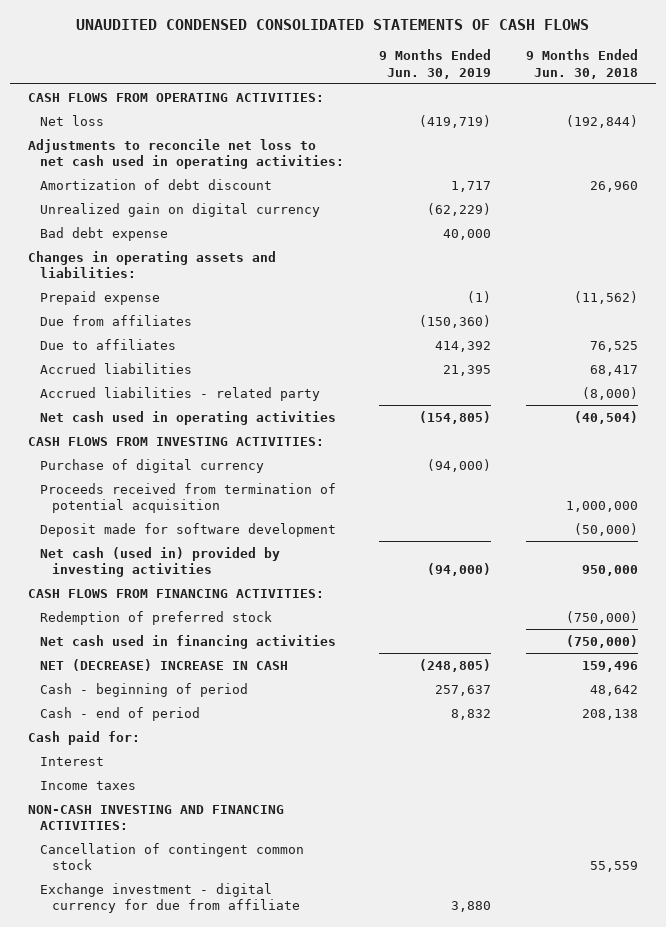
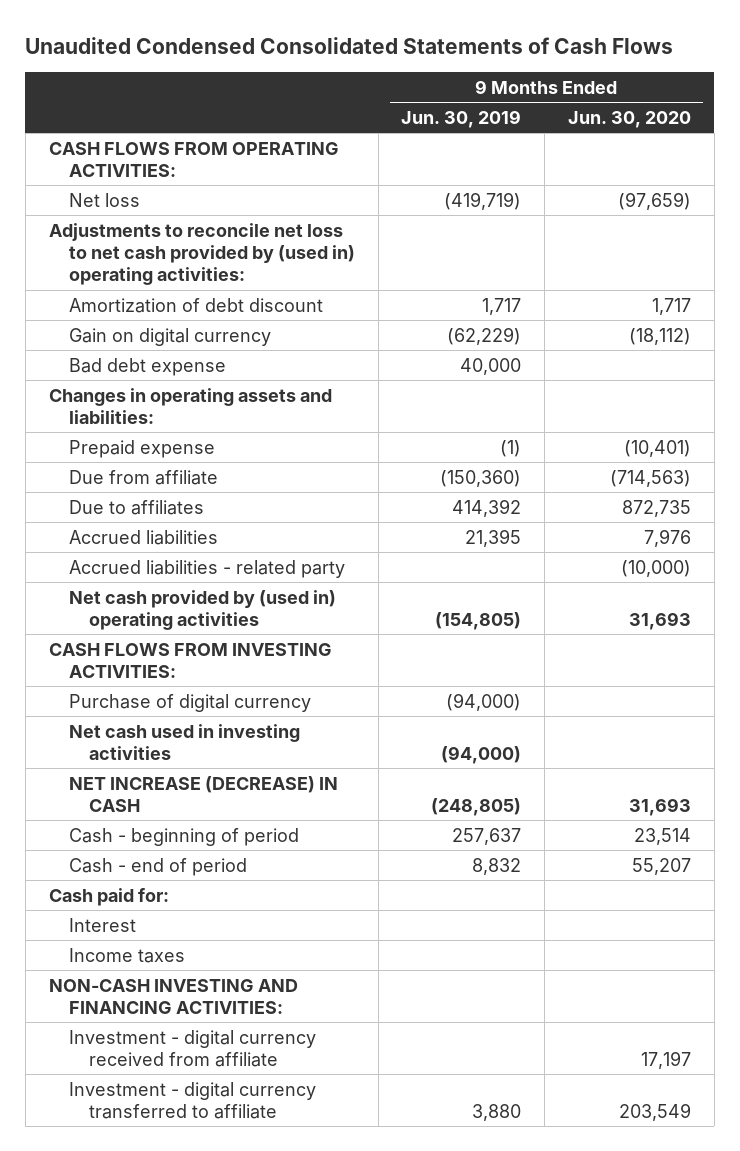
[75,19,589,31] UNAUDITED CONDENSED CONSOLIDATED STATEMENTS OF CASH FLOWS -> [25,36,674,54] Unaudited Condensed Consolidated Statements of Cash Flows
[525,48,638,79] 9 Months Ended Jun. 30, 2018 -> none
none -> [567,110,691,128] Jun. 30, 2020
[27,138,344,170] Adjustments to reconcile net loss to net cash used in operating activities: -> [48,222,355,286] Adjustments to reconcile net loss to net cash provided by (used in) operating activities:
[39,202,320,217] Unrealized gain on digital currency -> [68,327,271,346] Gain on digital currency
[39,314,192,326] Due from affiliates -> [68,469,218,485] Due from affiliate
[39,410,336,425] Net cash used in operating activities -> [68,589,336,630] Net cash provided by (used in) operating activities
[39,482,336,514] Proceeds received from termination of potential acquisition -> none
[39,522,336,537] Deposit made for software development -> none
[27,588,324,598] CASH FLOWS FROM FINANCING ACTIVITIES: -> none
[39,610,272,625] Redemption of preferred stock -> none
[39,634,336,649] Net cash used in financing activities -> none
[39,546,280,578] Net cash (used in) provided by investing activities -> [68,723,300,760] Net cash used in investing activities
[39,658,288,671] NET (DECREASE) INCREASE IN CASH -> [68,775,338,812] NET INCREASE (DECREASE) IN CASH
[39,842,304,871] Cancellation of contingent common stock -> none
none -> [68,1029,316,1067] Investment - digital currency received from affiliate
[39,882,300,914] Exchange investment - digital currency for due from affiliate -> [68,1081,316,1119] Investment - digital currency transferred to affiliate

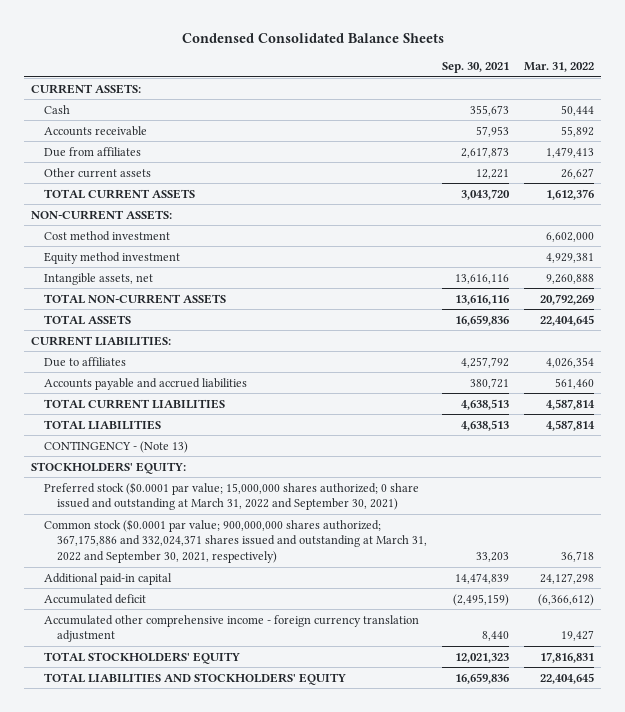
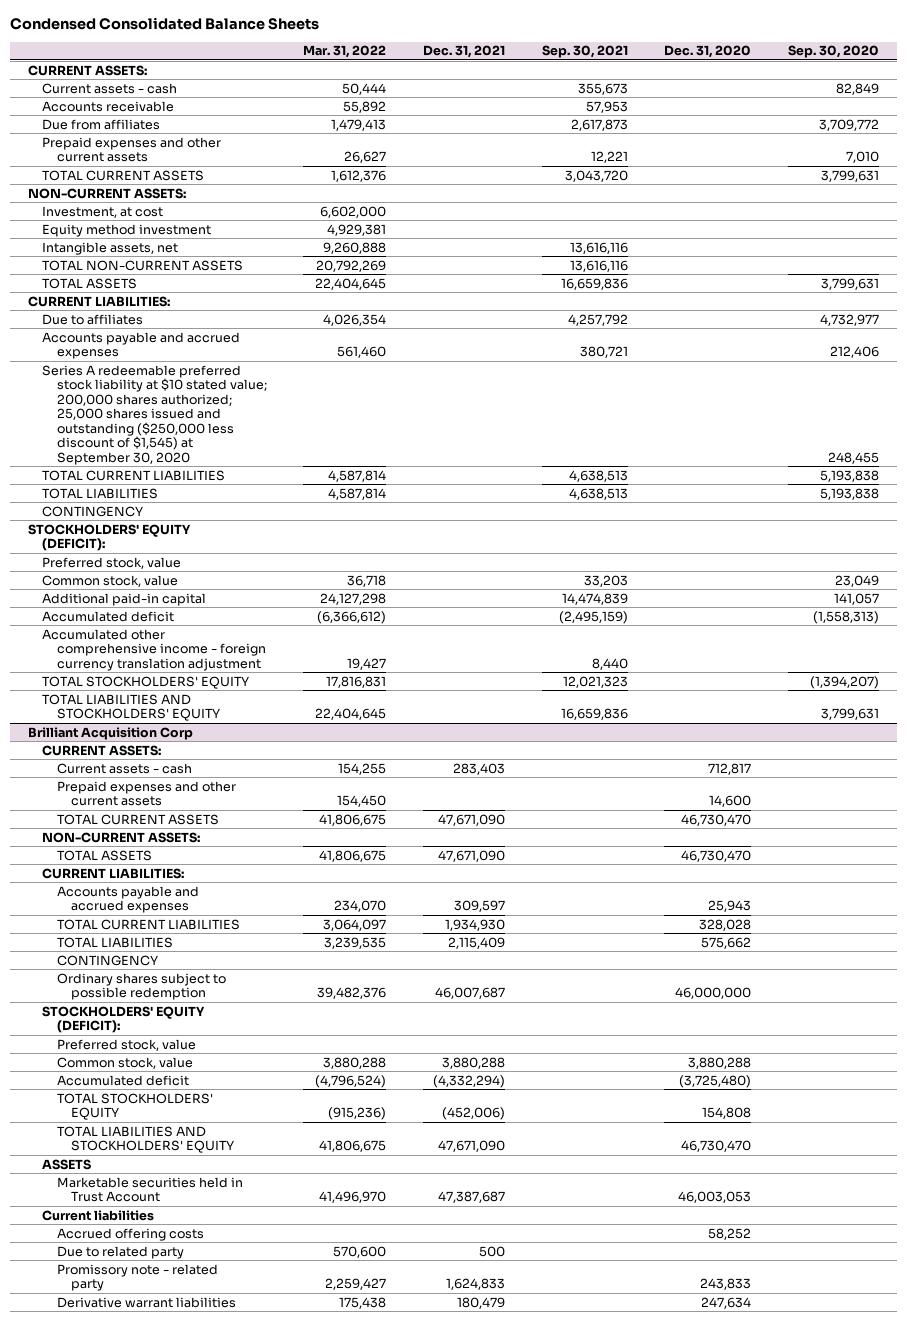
none -> [422,45,505,59] Dec. 31, 2021
none -> [664,45,752,59] Dec. 31, 2020
none -> [788,45,880,59] Sep. 30, 2020
[44,104,71,114] Cash -> [42,82,178,94] Current assets - cash
[44,167,152,178] Other current assets -> [42,136,222,163] Prepaid expenses and other current assets
[44,230,171,241] Cost method investment -> [42,205,164,218] Investment, at cost
[44,377,248,390] Accounts payable and accrued liabilities -> [42,331,241,360] Accounts payable and accrued expenses
none -> [42,364,267,465] Series A redeemable preferred stock liability at $10 stated value; 200,000 shares authorized; 25,000 shares issued and outstanding ($250,000 less discount of $1,545) at September 30, 2020
[44,440,189,453] CONTINGENCY - (Note 13) -> [42,505,144,517] CONTINGENCY
[31,461,187,474] STOCKHOLDERS' EQUITY: -> [28,523,192,552] STOCKHOLDERS' EQUITY (DEFICIT):
[44,481,420,511] Preferred stock ($0.0001 par value; 15,000,000 shares authorized; 0 share issued and outstanding at March 31, 2022 and September 30, 2021) -> [42,556,182,569] Preferred stock, value
[44,518,428,564] Common stock ($0.0001 par value; 900,000,000 shares authorized; 367,175,886 and 332,024,371 shares issued and outstanding at March 31, 2022 and September 30, 2021, respectively) -> [42,574,179,587] Common stock, value
none -> [28,726,194,740] Brilliant Acquisition Corp
none -> [42,744,162,756] CURRENT ASSETS:
none -> [56,762,192,774] Current assets - cash
none -> [56,780,236,807] Prepaid expenses and other current assets
none -> [56,813,219,825] TOTAL CURRENT ASSETS
none -> [42,831,201,843] NON-CURRENT ASSETS:
none -> [56,849,152,861] TOTAL ASSETS
none -> [42,867,185,879] CURRENT LIABILITIES:
none -> [56,885,199,914] Accounts payable and accrued expenses
none -> [56,918,240,930] TOTAL CURRENT LIABILITIES
none -> [56,936,173,948] TOTAL LIABILITIES
none -> [56,954,158,966] CONTINGENCY
none -> [56,972,226,1001] Ordinary shares subject to possible redemption
none -> [42,1005,206,1034] STOCKHOLDERS' EQUITY (DEFICIT):
none -> [56,1038,196,1051] Preferred stock, value
none -> [56,1056,193,1069] Common stock, value
none -> [56,1074,189,1086] Accumulated deficit
none -> [56,1092,213,1121] TOTAL STOCKHOLDERS' EQUITY
none -> [56,1125,234,1154] TOTAL LIABILITIES AND STOCKHOLDERS' EQUITY
none -> [42,1158,92,1170] ASSETS
none -> [56,1176,243,1203] Marketable securities held in Trust Account
none -> [42,1209,155,1221] Current liabilities
none -> [56,1227,204,1241] Accrued offering costs
none -> [56,1245,184,1259] Due to related party
none -> [56,1263,218,1292] Promissory note - related party
none -> [56,1296,236,1308] Derivative warrant liabilities

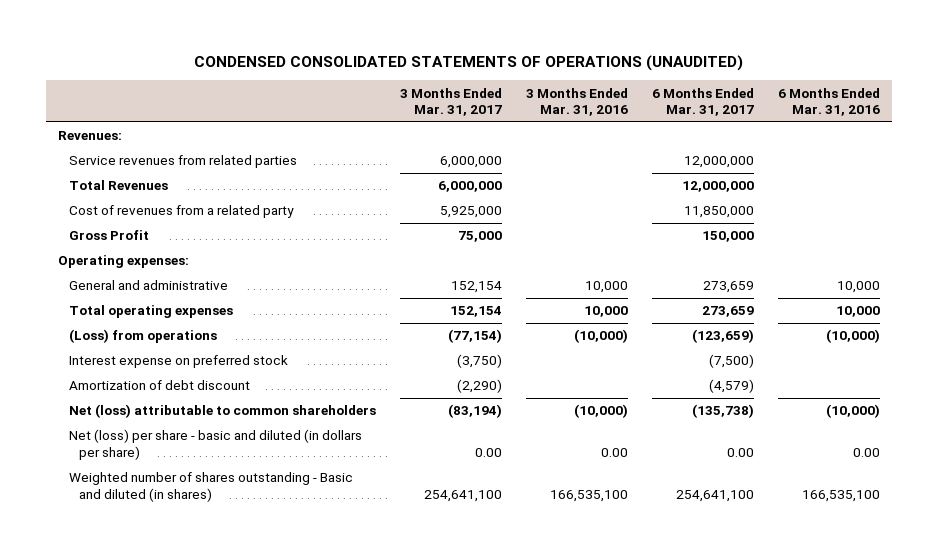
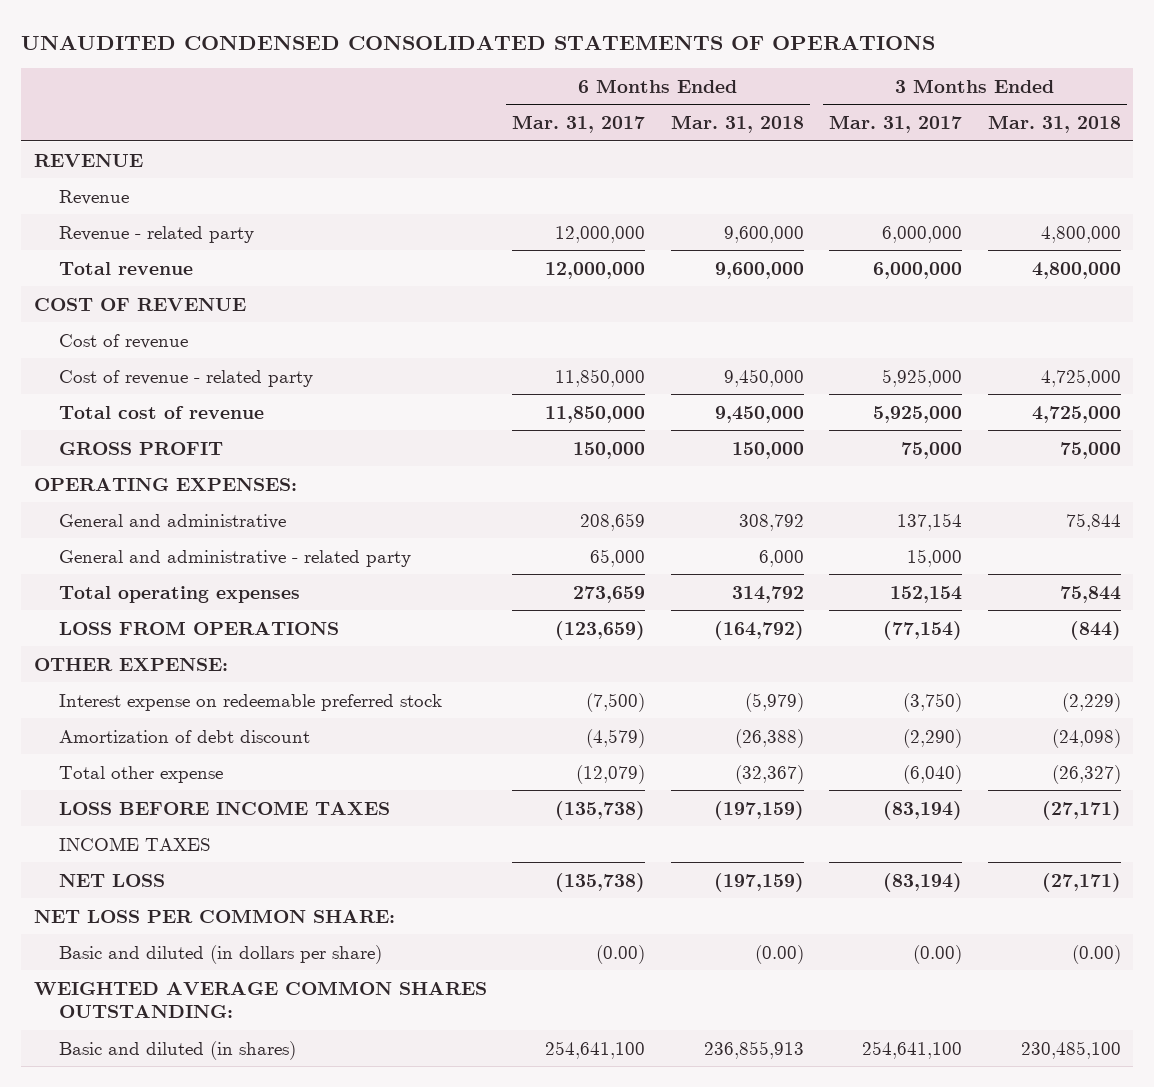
[194,54,744,71] CONDENSED CONSOLIDATED STATEMENTS OF OPERATIONS (UNAUDITED) -> [21,34,936,50] UNAUDITED CONDENSED CONSOLIDATED STATEMENTS OF OPERATIONS
[525,87,628,117] 3 Months Ended Mar. 31, 2016 -> none
[778,87,881,117] 6 Months Ended Mar. 31, 2016 -> none
none -> [670,115,804,134] Mar. 31, 2018
none -> [987,115,1121,134] Mar. 31, 2018
[58,131,123,141] Revenues: -> [33,153,143,167] REVENUE
none -> [59,189,130,205] Revenue
[68,155,297,169] Service revenues from related parties -> [59,225,255,243] Revenue - related party
[68,180,168,191] Total Revenues -> [59,261,194,275] Total revenue
none -> [33,297,246,311] COST OF REVENUE
none -> [59,333,189,349] Cost of revenue
[68,205,294,219] Cost of revenues from a related party -> [59,369,314,387] Cost of revenue - related party
none -> [59,405,265,419] Total cost of revenue
[68,230,149,241] Gross Profit -> [59,441,224,455] GROSS PROFIT
[58,255,190,269] Operating expenses: -> [33,477,297,491] OPERATING EXPENSES:
[450,281,502,294] 152,154 -> [897,512,963,531] 137,154
[702,281,754,294] 273,659 -> [580,512,646,531] 208,659
none -> [59,549,412,567] General and administrative - related party
[68,329,217,344] (Loss) from operations -> [59,620,340,635] LOSS FROM OPERATIONS
none -> [33,657,228,671] OTHER EXPENSE:
[68,355,288,369] Interest expense on preferred stock -> [59,693,443,711] Interest expense on redeemable preferred stock
none -> [59,765,224,783] Total other expense
none -> [59,800,391,815] LOSS BEFORE INCOME TAXES
none -> [59,836,212,851] INCOME TAXES
[68,404,376,419] Net (loss) attributable to common shareholders -> [59,873,166,887] NET LOSS
none -> [33,908,395,923] NET LOSS PER COMMON SHARE:
[68,429,362,460] Net (loss) per share - basic and diluted (in dollars per share) -> [59,944,383,964] Basic and diluted (in dollars per share)
[474,447,502,457] 0.00 -> [913,944,963,964] (0.00)
[726,447,754,457] 0.00 -> [596,944,646,964] (0.00)
none -> [33,980,487,1019] WEIGHTED AVERAGE COMMON SHARES OUTSTANDING:
[68,472,353,502] Weighted number of shares outstanding - Basic and diluted (in shares) -> [59,1040,297,1060] Basic and diluted (in shares)

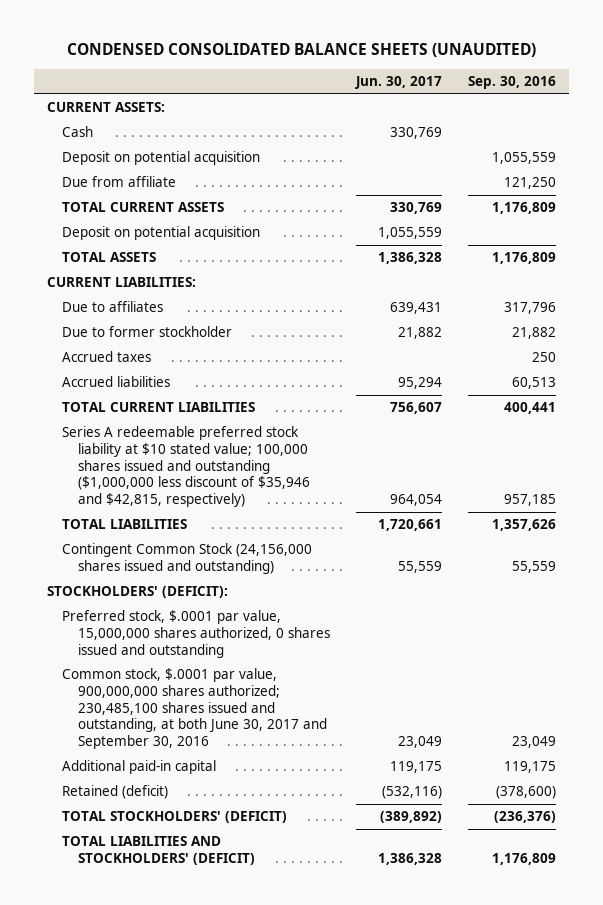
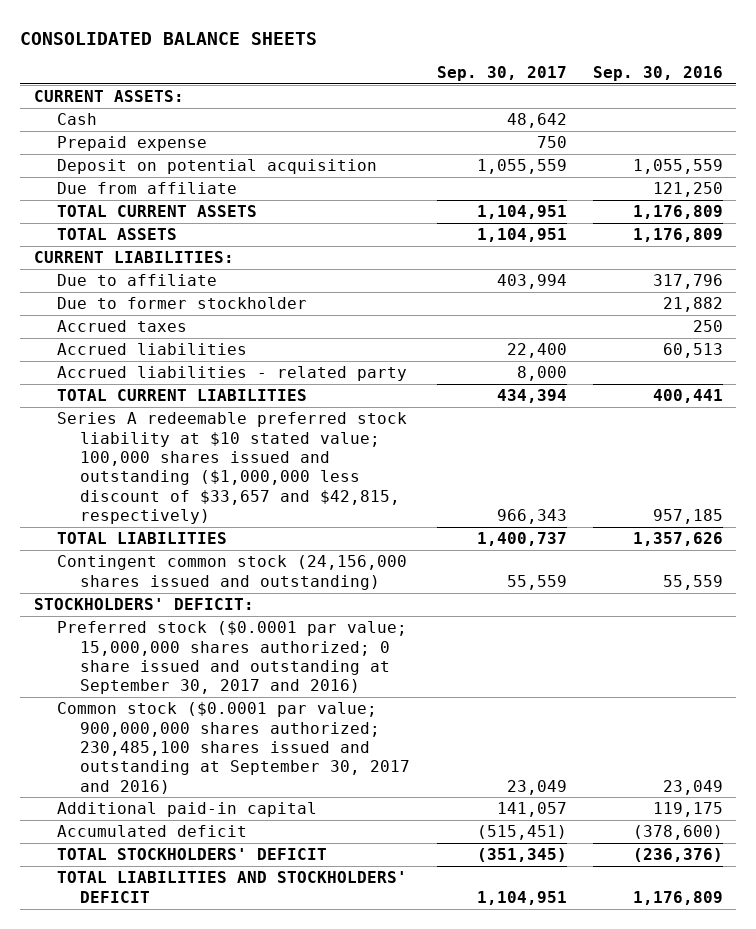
[66,43,536,58] CONDENSED CONSOLIDATED BALANCE SHEETS (UNAUDITED) -> [20,31,318,45] CONSOLIDATED BALANCE SHEETS
[354,75,442,89] Jun. 30, 2017 -> none
none -> [436,65,567,81] Sep. 30, 2017
none -> [56,136,207,152] Prepaid expense
[62,226,261,241] Deposit on potential acquisition -> none
[62,301,164,313] Due to affiliates -> [56,274,217,287] Due to affiliate
none -> [56,366,407,382] Accrued liabilities - related party
[62,426,310,507] Series A redeemable preferred stock liability at $10 stated value; 100,000 shares issued and outstanding ($1,000,000 less discount of $35,946 and $42,815, respectively) -> [56,412,407,524] Series A redeemable preferred stock liability at $10 stated value; 100,000 shares issued and outstanding ($1,000,000 less discount of $33,657 and $42,815, respectively)
[62,543,313,575] Contingent Common Stock (24,156,000 shares issued and outstanding) -> [56,555,407,590] Contingent common stock (24,156,000 shares issued and outstanding)
[47,586,229,599] STOCKHOLDERS' (DEFICIT): -> [33,598,254,611] STOCKHOLDERS' DEFICIT:
[62,610,330,658] Preferred stock, $.0001 par value, 15,000,000 shares authorized, 0 shares issued and outstanding -> [56,621,407,695] Preferred stock ($0.0001 par value; 15,000,000 shares authorized; 0 share issued and outstanding at September 30, 2017 and 2016)
[62,668,327,749] Common stock, $.0001 par value, 900,000,000 shares authorized; 230,485,100 shares issued and outstanding, at both June 30, 2017 and September 30, 2016 -> [56,702,411,794] Common stock ($0.0001 par value; 900,000,000 shares authorized; 230,485,100 shares issued and outstanding at September 30, 2017 and 2016)
[62,785,169,800] Retained (deficit) -> [56,825,247,838] Accumulated deficit
[62,811,288,824] TOTAL STOCKHOLDERS' (DEFICIT) -> [56,848,327,861] TOTAL STOCKHOLDERS' DEFICIT
[62,836,255,866] TOTAL LIABILITIES AND STOCKHOLDERS' (DEFICIT) -> [56,871,407,903] TOTAL LIABILITIES AND STOCKHOLDERS' DEFICIT

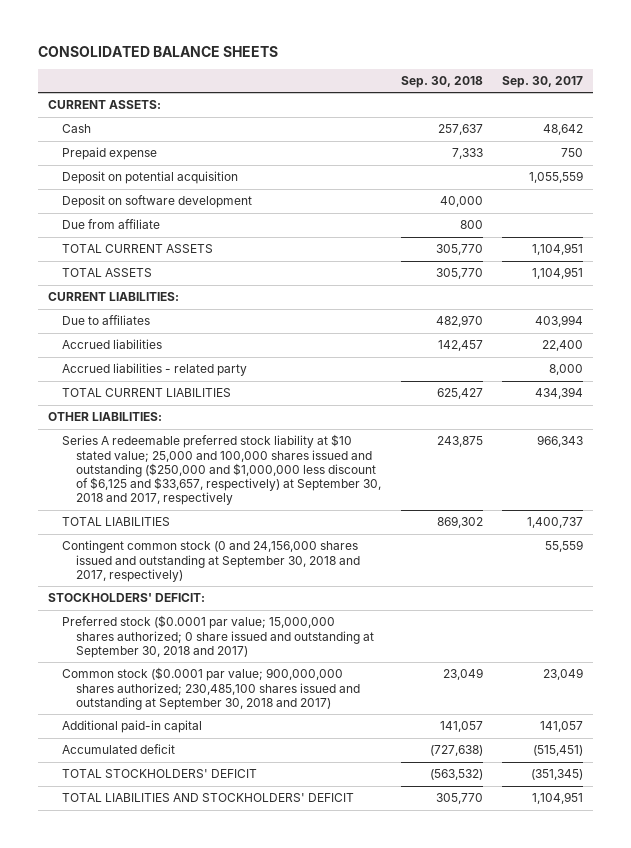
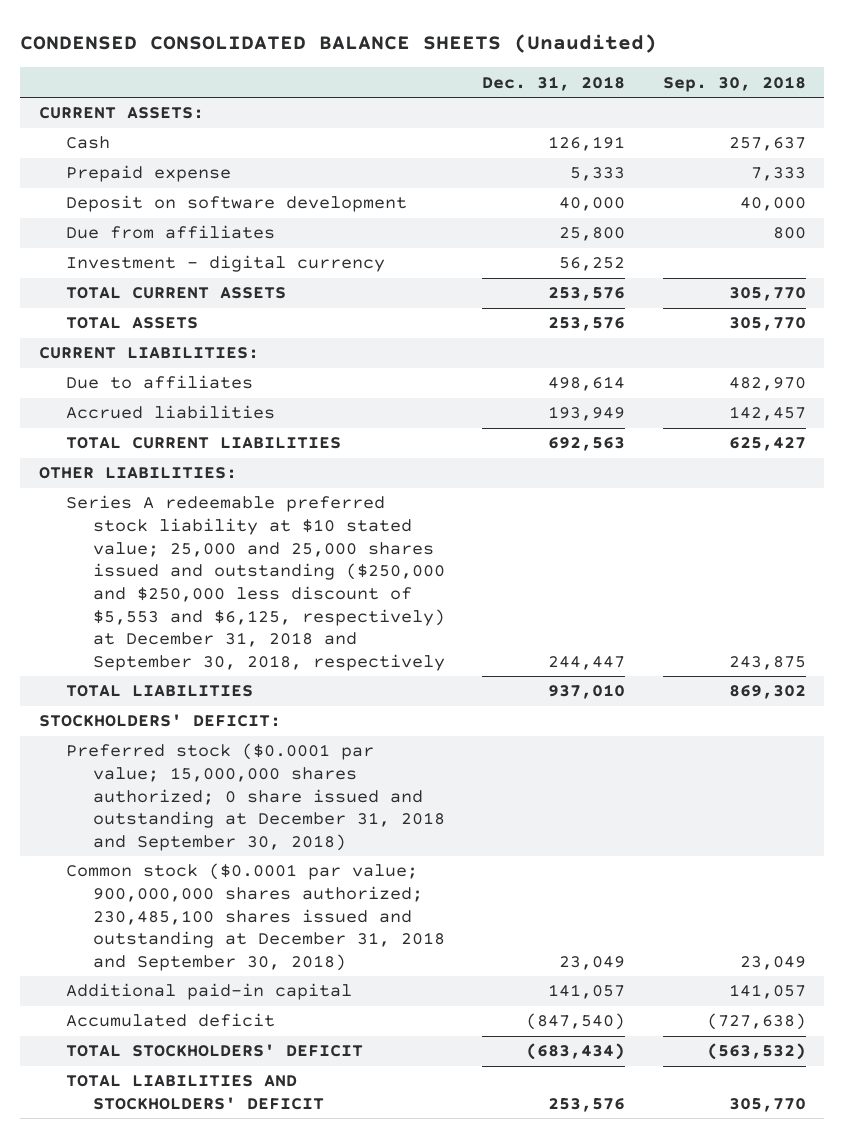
[37,45,278,57] CONSOLIDATED BALANCE SHEETS -> [19,33,657,53] CONDENSED CONSOLIDATED BALANCE SHEETS (Unaudited)
[502,75,584,88] Sep. 30, 2017 -> none
none -> [482,75,626,91] Dec. 31, 2018
[61,171,238,185] Deposit on potential acquisition -> none
[61,219,160,230] Due from affiliate -> [65,225,275,240] Due from affiliates
none -> [65,255,385,273] Investment - digital currency
[61,363,247,377] Accrued liabilities - related party -> none
[61,434,381,506] Series A redeemable preferred stock liability at $10 stated value; 25,000 and 100,000 shares issued and outstanding ($250,000 and $1,000,000 less discount of $6,125 and $33,657, respectively) at September 30, 2018 and 2017, respectively -> [65,495,445,671] Series A redeemable preferred stock liability at $10 stated value; 25,000 and 25,000 shares issued and outstanding ($250,000 and $250,000 less discount of $5,553 and $6,125, respectively) at December 31, 2018 and September 30, 2018, respectively
[61,540,360,582] Contingent common stock (0 and 24,156,000 shares issued and outstanding at September 30, 2018 and 2017, respectively) -> none
[61,615,374,658] Preferred stock ($0.0001 par value; 15,000,000 shares authorized; 0 share issued and outstanding at September 30, 2018 and 2017) -> [65,743,445,851] Preferred stock ($0.0001 par value; 15,000,000 shares authorized; 0 share issued and outstanding at December 31, 2018 and September 30, 2018)
[61,667,360,710] Common stock ($0.0001 par value; 900,000,000 shares authorized; 230,485,100 shares issued and outstanding at September 30, 2018 and 2017) -> [65,863,445,971] Common stock ($0.0001 par value; 900,000,000 shares authorized; 230,485,100 shares issued and outstanding at December 31, 2018 and September 30, 2018)

